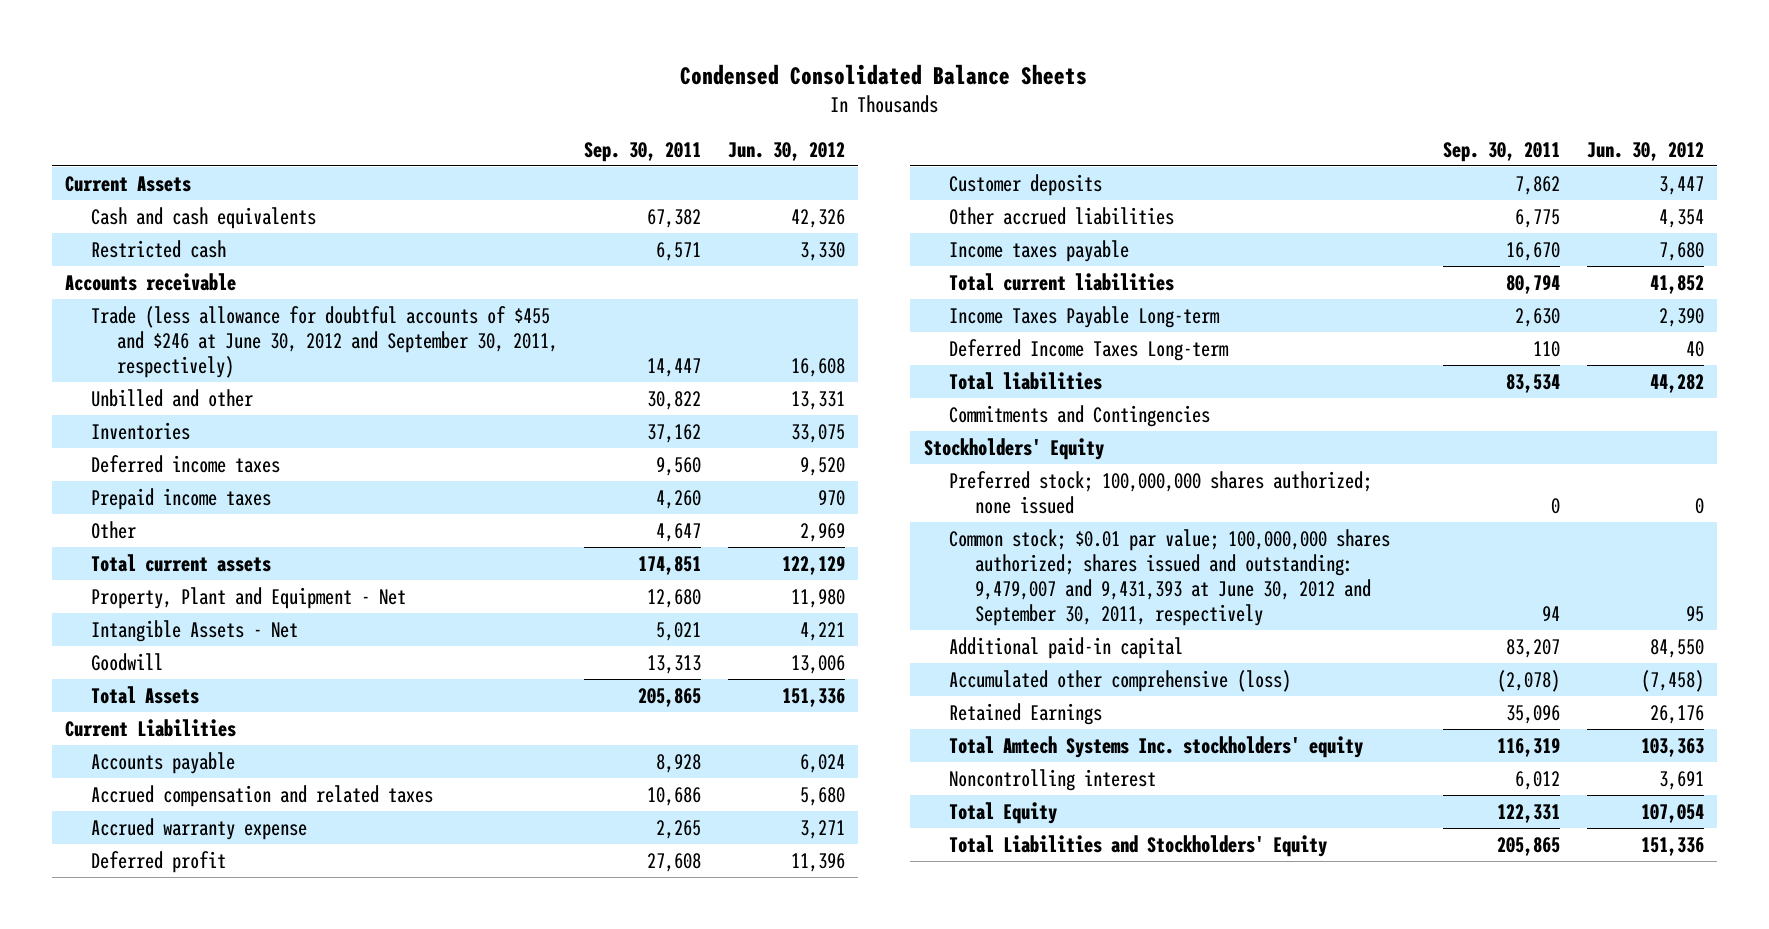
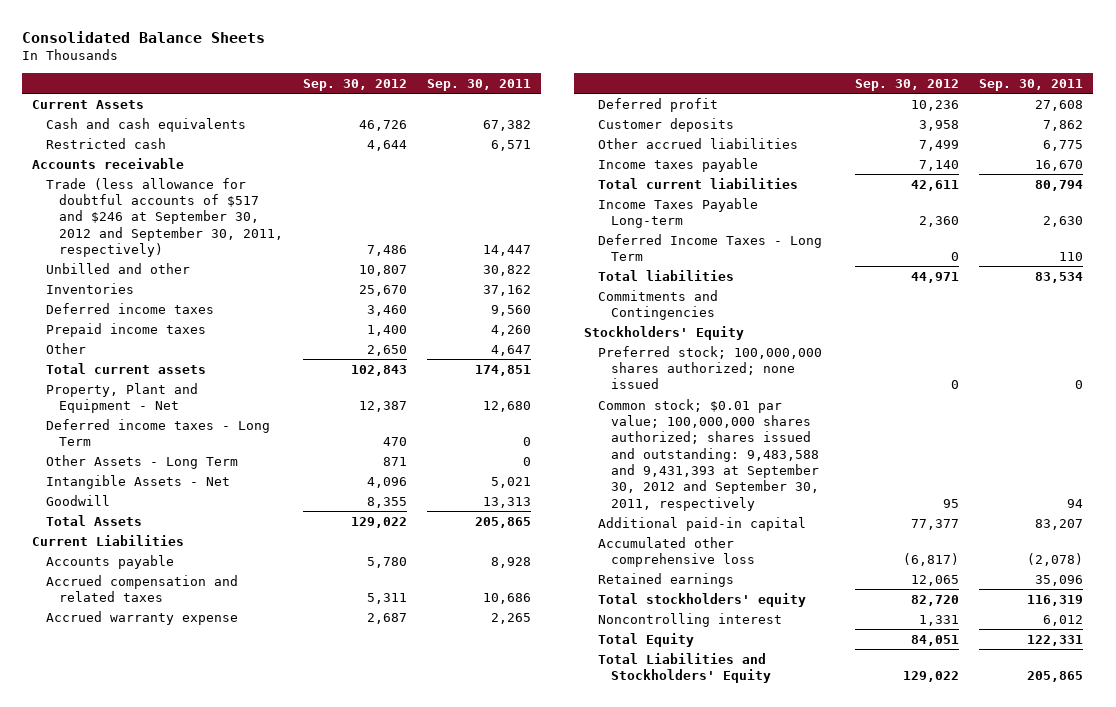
[680,63,1088,85] Condensed Consolidated Balance Sheets -> [22,30,266,43] Consolidated Balance Sheets
[727,141,845,161] Jun. 30, 2012 -> none
none -> [303,79,408,92] Sep. 30, 2012
[90,305,558,378] Trade (less allowance for doubtful accounts of $455 and $246 at June 30, 2012 and September 30, 2011, respectively) -> [45,177,284,257] Trade (less allowance for doubtful accounts of $517 and $246 at September 30, 2012 and September 30, 2011, respectively)
none -> [45,418,270,447] Deferred income taxes - Long Term
none -> [45,454,238,469] Other Assets - Long Term
[949,338,1230,361] Deferred Income Taxes Long-term -> [597,233,822,262] Deferred Income Taxes - Long Term
[949,528,1391,626] Common stock; $0.01 par value; 100,000,000 shares authorized; shares issued and outstanding: 9,479,007 and 9,431,393 at June 30, 2012 and September 30, 2011, respectively -> [597,398,820,511] Common stock; $0.01 par value; 100,000,000 shares authorized; shares issued and outstanding: 9,483,588 and 9,431,393 at September 30, 2012 and September 30, 2011, respectively
[949,669,1292,692] Accumulated other comprehensive (loss) -> [597,536,756,568] Accumulated other comprehensive loss
[949,702,1103,725] Retained Earnings -> [597,572,734,587] Retained earnings
[949,735,1364,758] Total Amtech Systems Inc. stockholders' equity -> [597,592,806,607] Total stockholders' equity

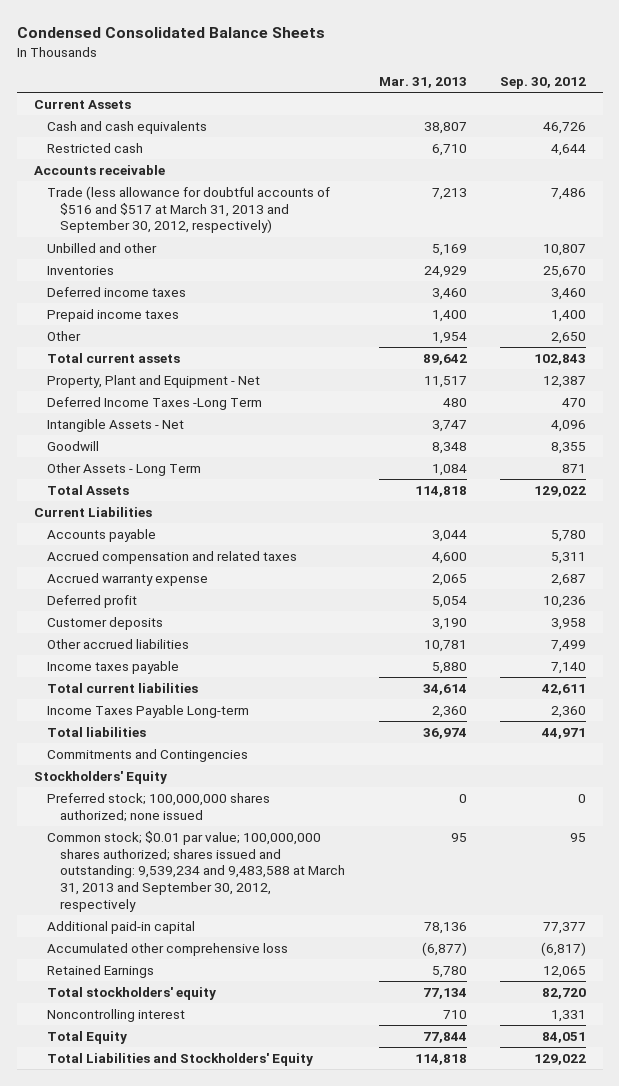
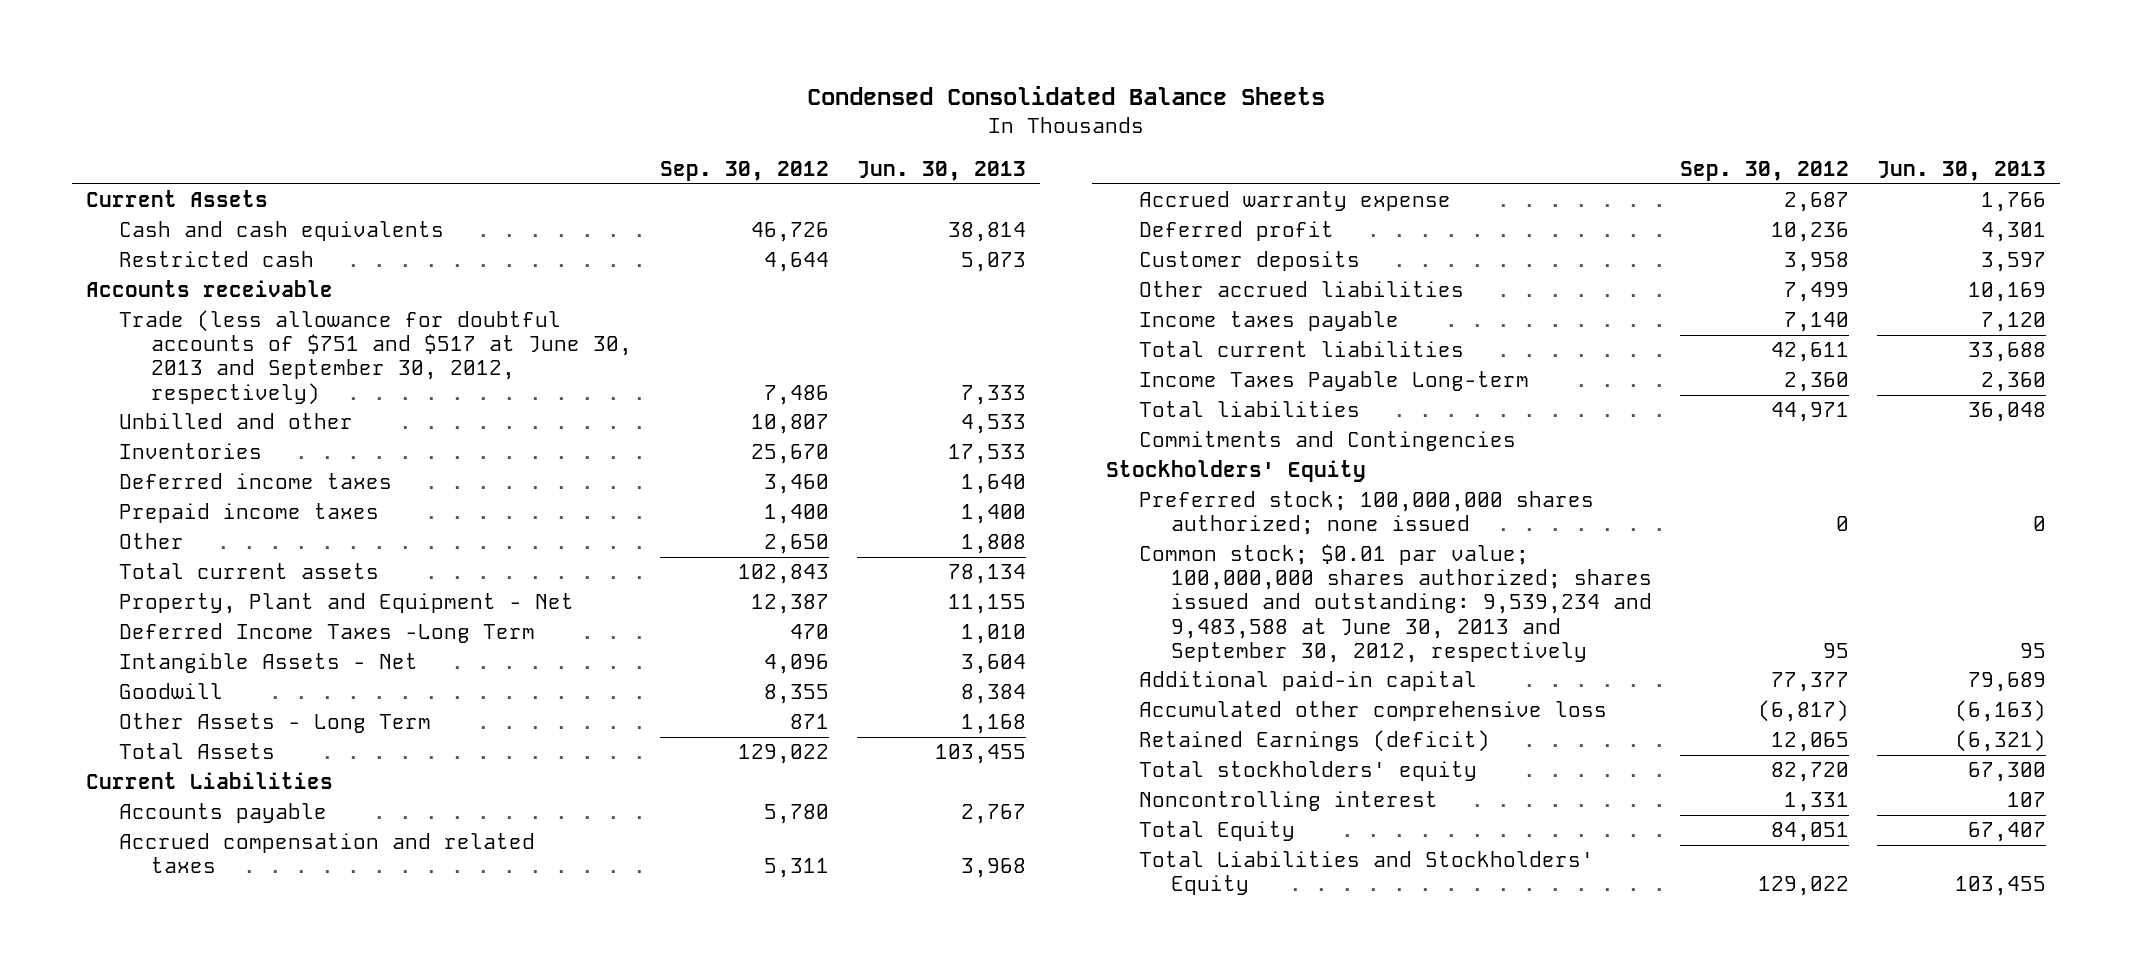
[378,77,467,89] Mar. 31, 2013 -> none
none -> [856,161,1026,182] Jun. 30, 2013
[46,185,330,234] Trade (less allowance for doubtful accounts of $516 and $517 at March 31, 2013 and September 30, 2012, respectively) -> [118,310,633,405] Trade (less allowance for doubtful accounts of $751 and $517 at June 30, 2013 and September 30, 2012, respectively)
[46,830,346,912] Common stock; $0.01 par value; 100,000,000 shares authorized; shares issued and outstanding: 9,539,234 and 9,483,588 at March 31, 2013 and September 30, 2012, respectively -> [1138,544,1653,663] Common stock; $0.01 par value; 100,000,000 shares authorized; shares issued and outstanding: 9,539,234 and 9,483,588 at June 30, 2013 and September 30, 2012, respectively
[46,964,154,978] Retained Earnings -> [1138,730,1490,753] Retained Earnings (deficit)

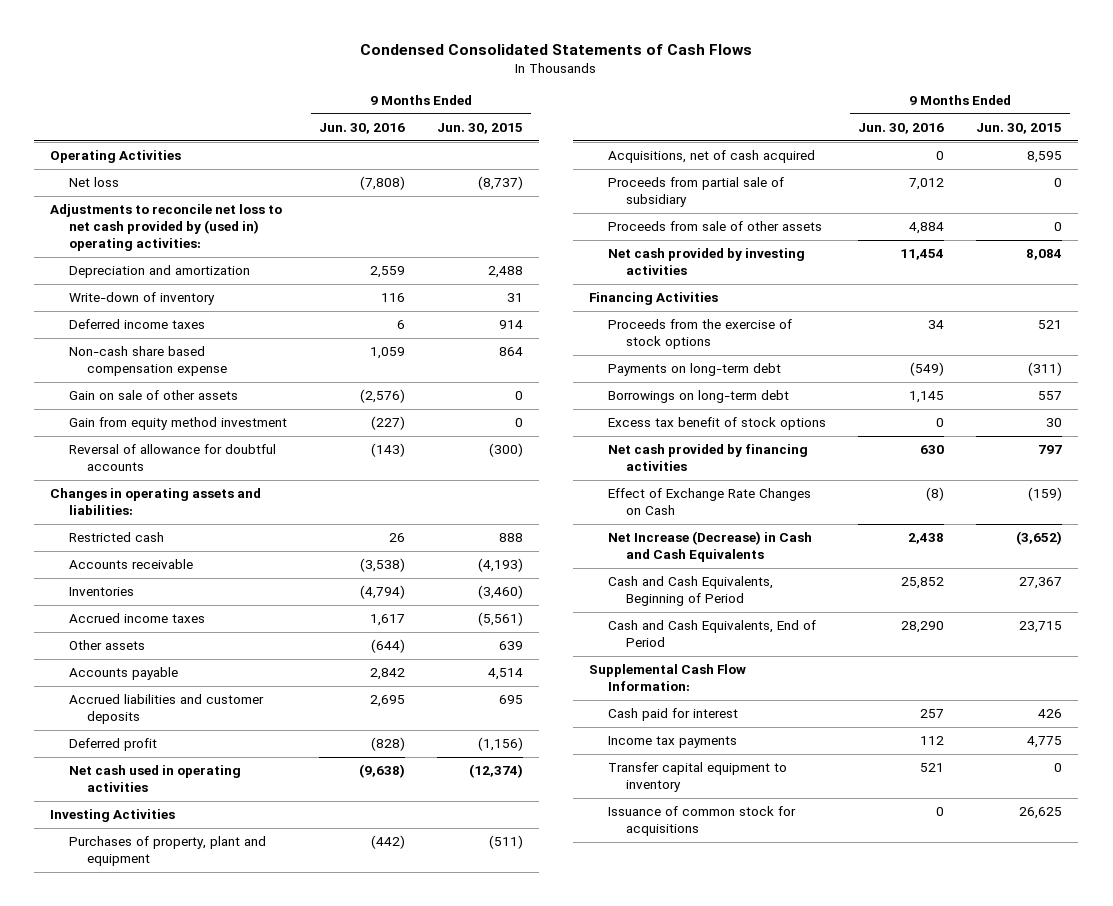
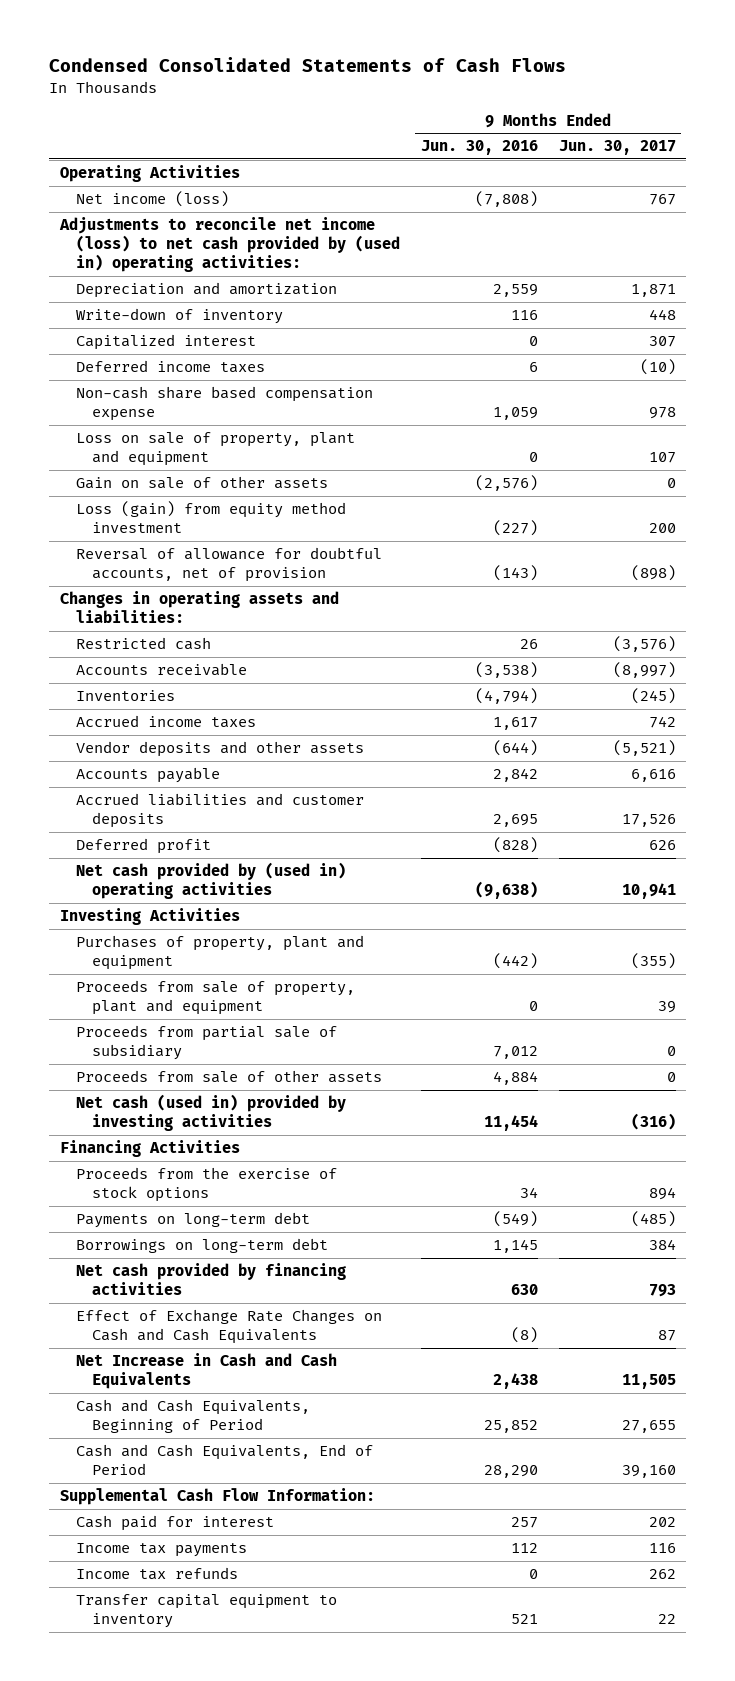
[437,123,524,135] Jun. 30, 2015 -> none
none -> [558,140,676,156] Jun. 30, 2017
[68,177,119,188] Net loss -> [75,191,229,208] Net income (loss)
[50,204,283,252] Adjustments to reconcile net loss to net cash provided by (used in) operating activities: -> [58,217,400,273] Adjustments to reconcile net income (loss) to net cash provided by (used in) operating activities:
none -> [75,334,256,351] Capitalized interest
none -> [75,432,355,467] Loss on sale of property, plant and equipment
[68,417,287,431] Gain from equity method investment -> [75,501,346,534] Loss (gain) from equity method investment
[68,444,276,472] Reversal of allowance for doubtful accounts -> [75,547,382,583] Reversal of allowance for doubtful accounts, net of provision
[68,640,145,651] Other assets -> [75,741,364,758] Vendor deposits and other assets
[68,765,241,793] Net cash used in operating activities -> [75,862,346,900] Net cash provided by (used in) operating activities
[607,150,815,164] Acquisitions, net of cash acquired -> none
none -> [75,980,355,1016] Proceeds from sale of property, plant and equipment
[607,248,805,276] Net cash provided by investing activities -> [75,1094,346,1132] Net cash (used in) provided by investing activities
[607,417,826,431] Excess tax benefit of stock options -> none
[607,488,811,516] Effect of Exchange Rate Changes on Cash -> [75,1309,382,1345] Effect of Exchange Rate Changes on Cash and Cash Equivalents
[607,531,812,563] Net Increase (Decrease) in Cash and Cash Equivalents -> [75,1353,337,1390] Net Increase in Cash and Cash Equivalents
none -> [75,1567,238,1581] Income tax refunds
[607,806,796,837] Issuance of common stock for acquisitions -> none

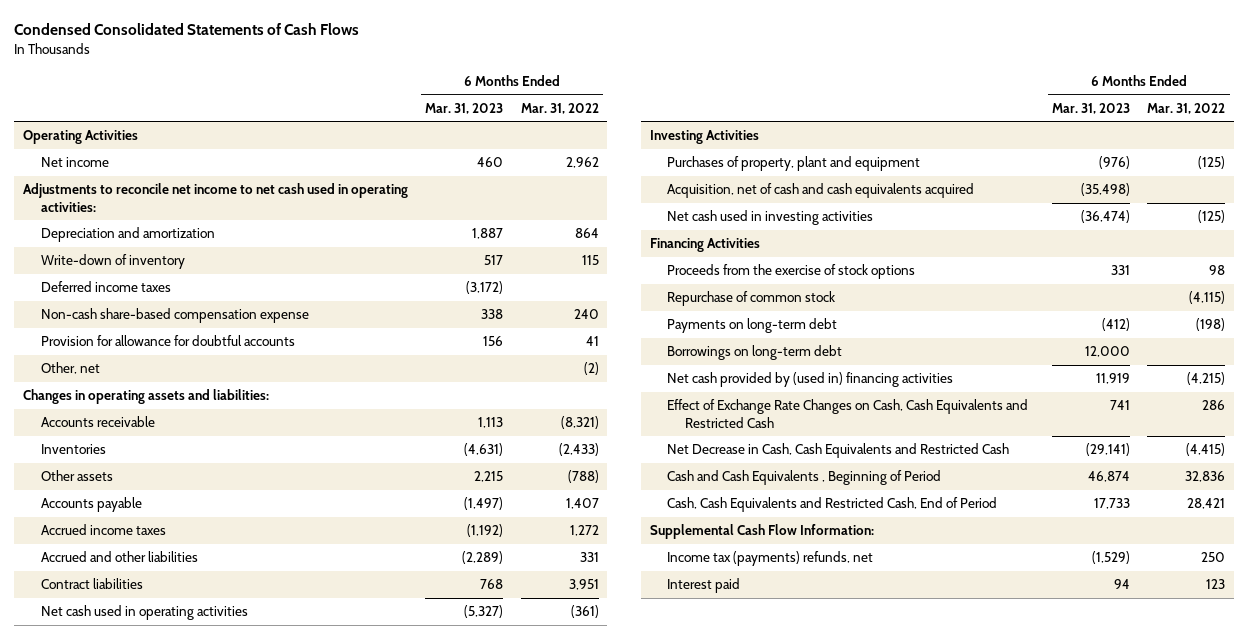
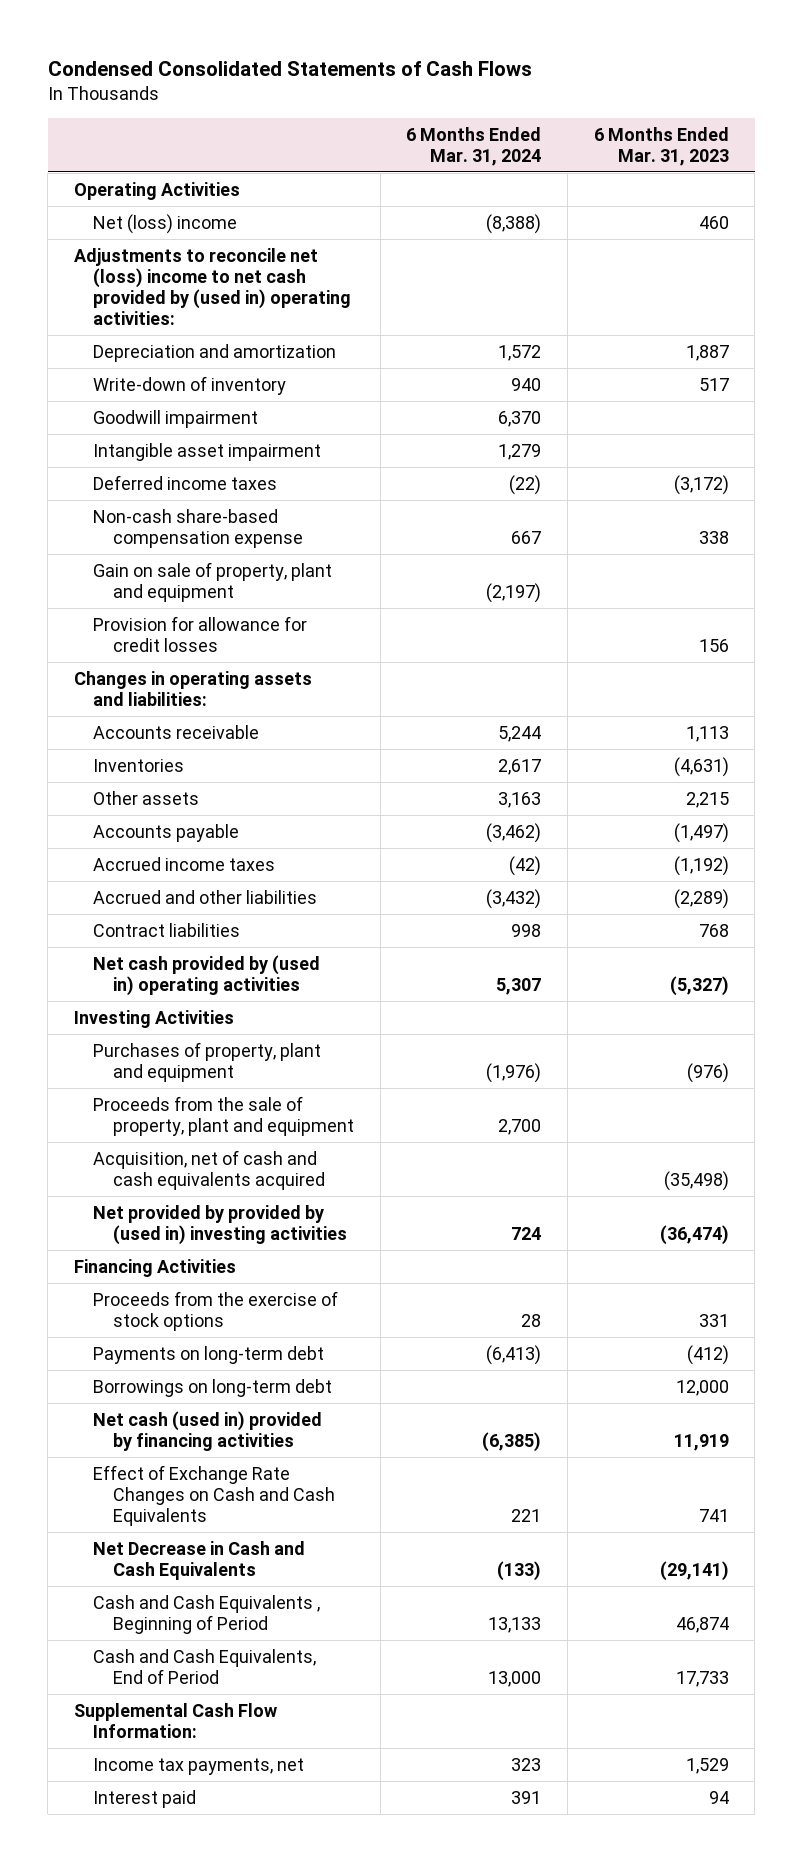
[520,102,599,114] Mar. 31, 2022 -> none
none -> [406,126,542,166] 6 Months Ended Mar. 31, 2024
[40,157,109,168] Net income -> [93,213,238,234] Net (loss) income
[22,183,408,212] Adjustments to reconcile net income to net cash used in operating activities: -> [73,247,352,325] Adjustments to reconcile net (loss) income to net cash provided by (used in) operating activities:
none -> [93,409,259,428] Goodwill impairment
none -> [93,442,322,461] Intangible asset impairment
[40,362,100,375] Other, net -> none
none -> [93,561,333,602] Gain on sale of property, plant and equipment
[40,335,295,347] Provision for allowance for doubtful accounts -> [93,615,308,652] Provision for allowance for credit losses
[40,605,248,621] Net cash used in operating activities -> [93,954,321,996] Net cash provided by (used in) operating activities
none -> [93,1095,354,1136] Proceeds from the sale of property, plant and equipment
[667,210,874,226] Net cash used in investing activities -> [93,1204,347,1245] Net provided by provided by (used in) investing activities
[667,291,836,307] Repurchase of common stock -> none
[667,372,954,388] Net cash provided by (used in) financing activities -> [93,1410,323,1451] Net cash (used in) provided by financing activities
[667,399,1029,428] Effect of Exchange Rate Changes on Cash, Cash Equivalents and Restricted Cash -> [93,1464,335,1526] Effect of Exchange Rate Changes on Cash and Cash Equivalents
[667,443,1010,459] Net Decrease in Cash, Cash Equivalents and Restricted Cash -> [93,1540,306,1580] Net Decrease in Cash and Cash Equivalents
[667,497,998,513] Cash, Cash Equivalents and Restricted Cash, End of Period -> [93,1648,317,1684] Cash and Cash Equivalents, End of Period
[667,551,874,567] Income tax (payments) refunds, net -> [93,1757,305,1775] Income tax payments, net
[1092,551,1131,565] (1,529) -> [685,1757,729,1774] 1,529

